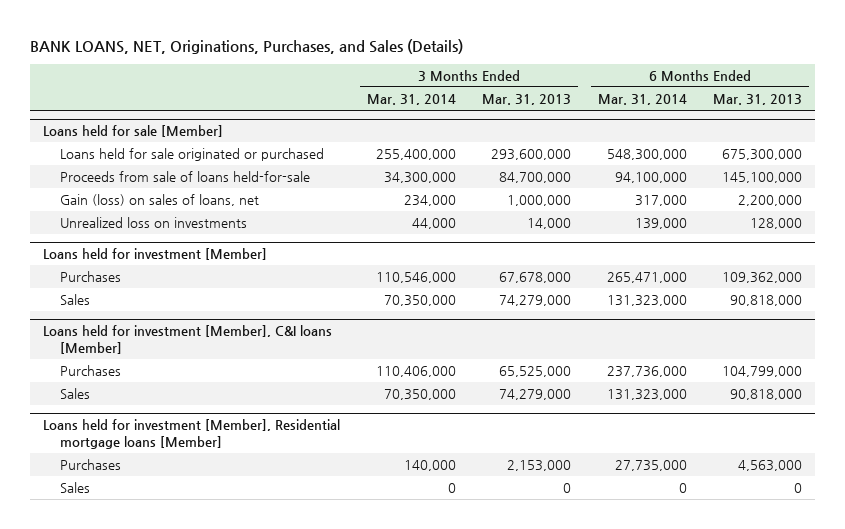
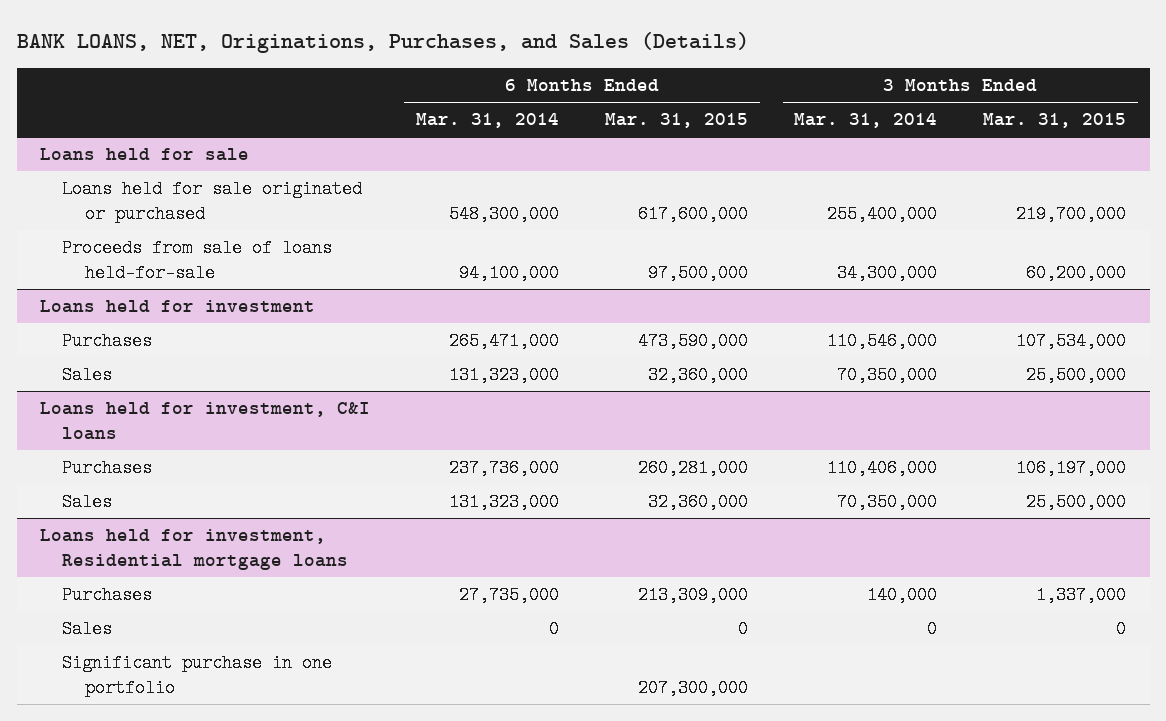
[482,94,572,106] Mar. 31, 2013 -> none
[712,94,802,106] Mar. 31, 2013 -> none
none -> [605,113,749,129] Mar. 31, 2015
none -> [983,113,1127,129] Mar. 31, 2015
[43,125,224,138] Loans held for sale [Member] -> [39,148,249,162] Loans held for sale
[59,194,259,207] Gain (loss) on sales of loans, net -> none
[59,217,247,229] Unrealized loss on investments -> none
[43,248,268,261] Loans held for investment [Member] -> [39,300,315,314] Loans held for investment
[43,325,333,355] Loans held for investment [Member], C&I loans [Member] -> [39,402,370,441] Loans held for investment, C&I loans
[43,419,341,450] Loans held for investment [Member], Residential mortgage loans [Member] -> [39,529,349,571] Loans held for investment, Residential mortgage loans
none -> [62,654,333,698] Significant purchase in one portfolio

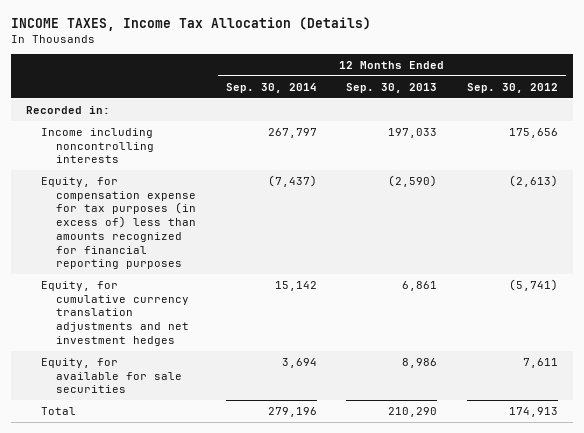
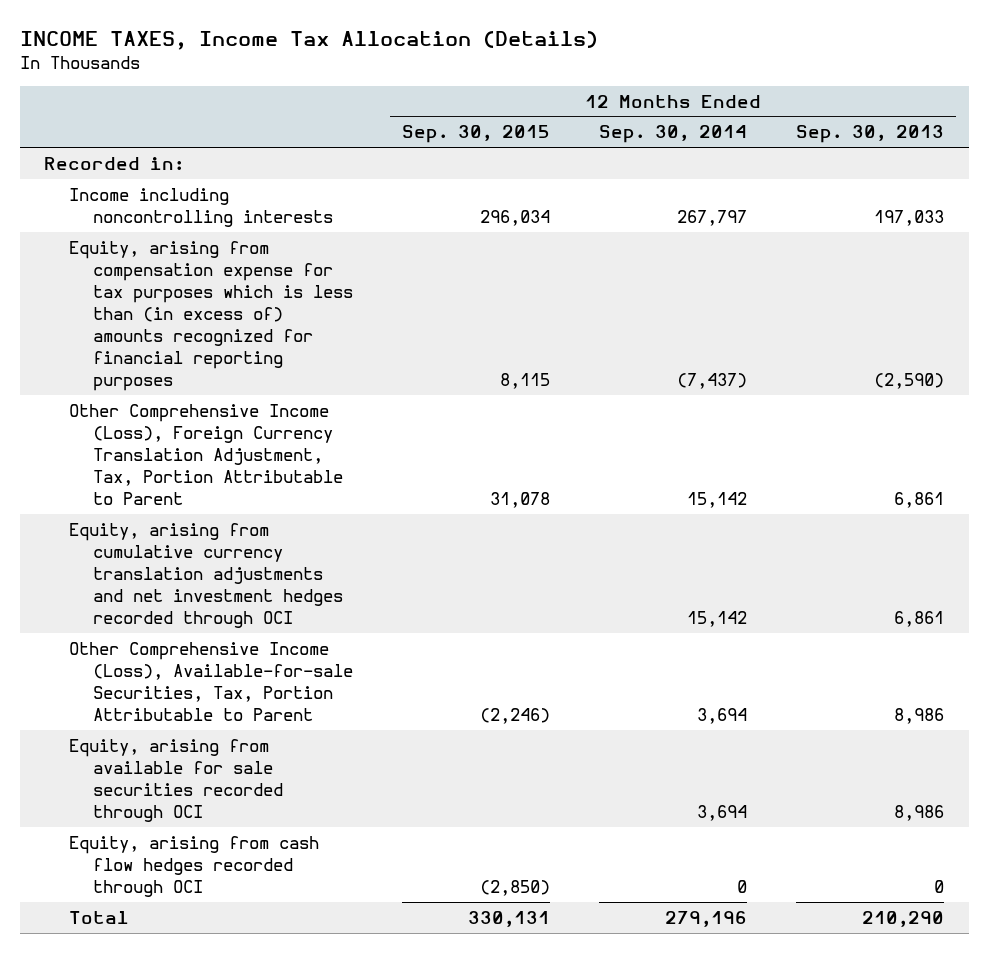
[467,82,559,93] Sep. 30, 2012 -> none
none -> [402,125,551,144] Sep. 30, 2015
[40,176,196,270] Equity, for compensation expense for tax purposes (in excess of) less than amounts recognized for financial reporting purposes -> [68,240,354,391] Equity, arising from compensation expense for tax purposes which is less than (in excess of) amounts recognized for financial reporting purposes
none -> [68,403,344,505] Other Comprehensive Income (Loss), Foreign Currency Translation Adjustment, Tax, Portion Attributable to Parent
[40,280,189,346] Equity, for cumulative currency translation adjustments and net investment hedges -> [68,522,344,628] Equity, arising from cumulative currency translation adjustments and net investment hedges recorded through OCI
none -> [68,641,354,721] Other Comprehensive Income (Loss), Available-for-sale Securities, Tax, Portion Attributable to Parent
[40,357,182,394] Equity, for available for sale securities -> [68,738,284,822] Equity, arising from available for sale securities recorded through OCI
none -> [68,835,319,897] Equity, arising from cash flow hedges recorded through OCI

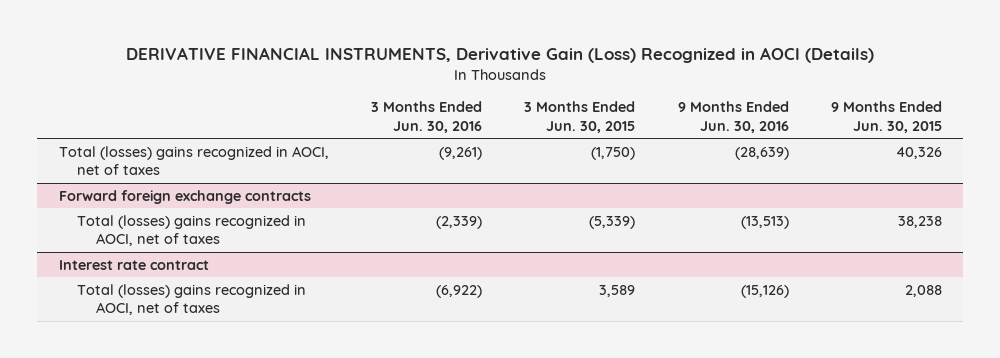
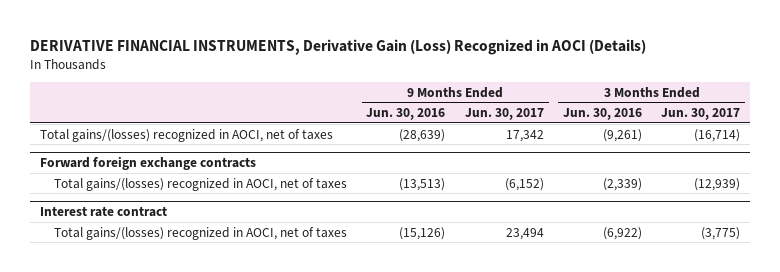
[524,101,636,133] 3 Months Ended Jun. 30, 2015 -> none
[830,101,942,133] 9 Months Ended Jun. 30, 2015 -> none
none -> [464,108,544,121] Jun. 30, 2017
none -> [661,108,741,121] Jun. 30, 2017
[58,145,329,176] Total (losses) gains recognized in AOCI, net of taxes -> [39,128,333,142] Total gains/(losses) recognized in AOCI, net of taxes
[77,214,307,247] Total (losses) gains recognized in AOCI, net of taxes -> [54,177,348,191] Total gains/(losses) recognized in AOCI, net of taxes
[77,283,307,316] Total (losses) gains recognized in AOCI, net of taxes -> [54,226,348,240] Total gains/(losses) recognized in AOCI, net of taxes

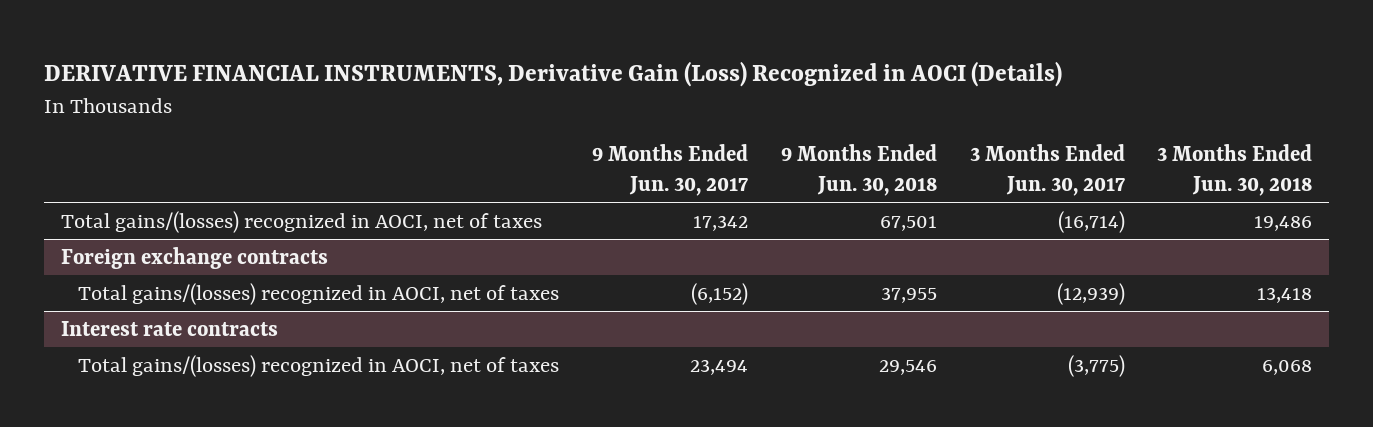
[366,108,446,121] Jun. 30, 2016 -> none
[563,108,643,121] Jun. 30, 2016 -> none
none -> [780,144,937,197] 9 Months Ended Jun. 30, 2018
none -> [1157,144,1313,197] 3 Months Ended Jun. 30, 2018
[39,156,256,171] Forward foreign exchange contracts -> [60,246,328,269] Foreign exchange contracts
[39,206,167,218] Interest rate contract -> [60,320,278,336] Interest rate contracts

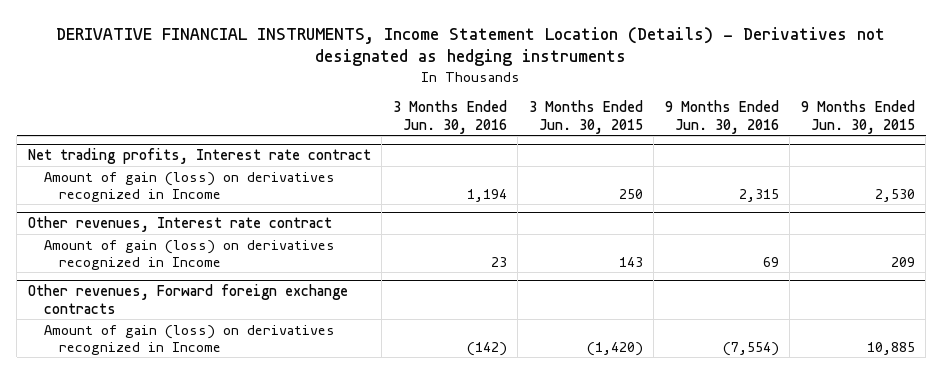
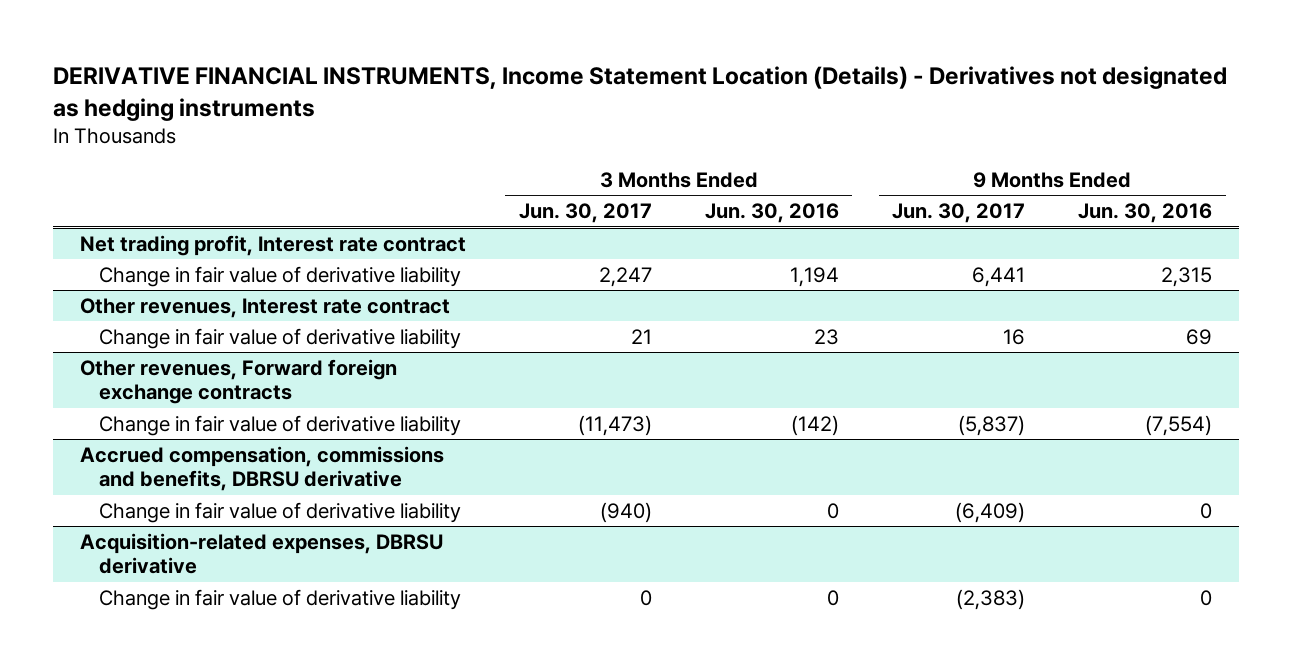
[528,100,643,134] 3 Months Ended Jun. 30, 2015 -> none
[800,100,915,134] 9 Months Ended Jun. 30, 2015 -> none
none -> [518,203,652,224] Jun. 30, 2017
none -> [892,203,1026,224] Jun. 30, 2017
[27,148,371,165] Net trading profits, Interest rate contract -> [79,234,466,256] Net trading profit, Interest rate contract
[43,171,335,202] Amount of gain (loss) on derivatives recognized in Income -> [98,265,461,287] Change in fair value of derivative liability
[43,239,335,270] Amount of gain (loss) on derivatives recognized in Income -> [98,327,461,349] Change in fair value of derivative liability
[43,324,335,355] Amount of gain (loss) on derivatives recognized in Income -> [98,414,461,436] Change in fair value of derivative liability
none -> [79,445,444,492] Accrued compensation, commissions and benefits, DBRSU derivative
none -> [98,501,461,523] Change in fair value of derivative liability
none -> [79,532,443,575] Acquisition-related expenses, DBRSU derivative
none -> [98,588,461,610] Change in fair value of derivative liability

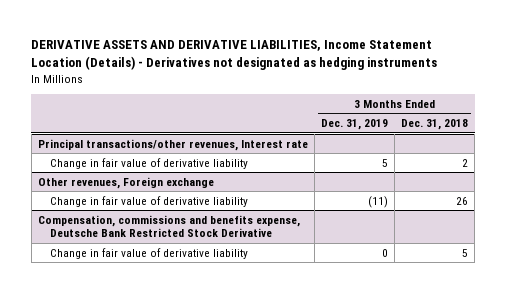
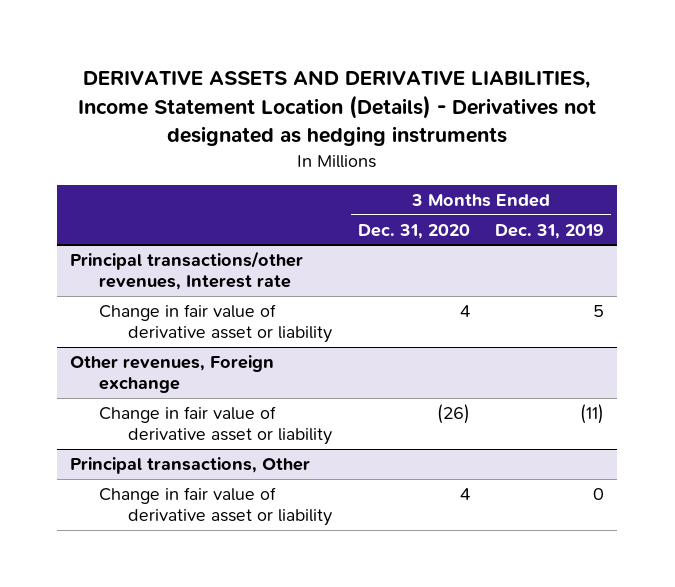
[401,119,469,131] Dec. 31, 2018 -> none
none -> [357,223,470,239] Dec. 31, 2020
[49,157,248,169] Change in fair value of derivative liability -> [98,304,332,344] Change in fair value of derivative asset or liability
[37,214,300,238] Compensation, commissions and benefits expense, Deutsche Bank Restricted Stock Derivative -> none
[49,195,248,207] Change in fair value of derivative liability -> [98,406,332,446] Change in fair value of derivative asset or liability
none -> [70,457,311,475] Principal transactions, Other
[49,247,248,259] Change in fair value of derivative liability -> [98,487,332,527] Change in fair value of derivative asset or liability

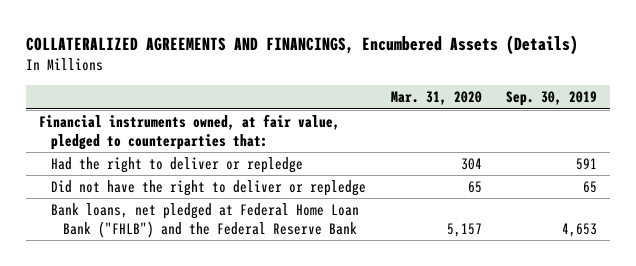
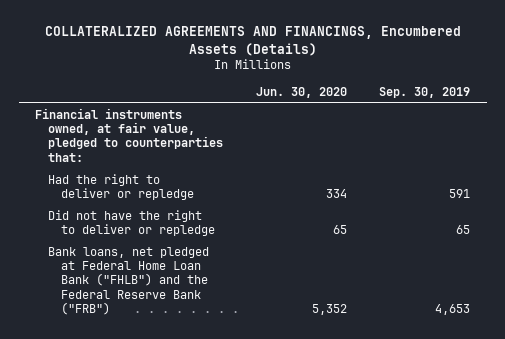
[390,91,482,106] Mar. 31, 2020 -> none
none -> [255,86,347,98] Jun. 30, 2020
[50,202,359,238] Bank loans, net pledged at Federal Home Loan Bank ("FHLB") and the Federal Reserve Bank -> [48,247,210,315] Bank loans, net pledged at Federal Home Loan Bank ("FHLB") and the Federal Reserve Bank ("FRB")

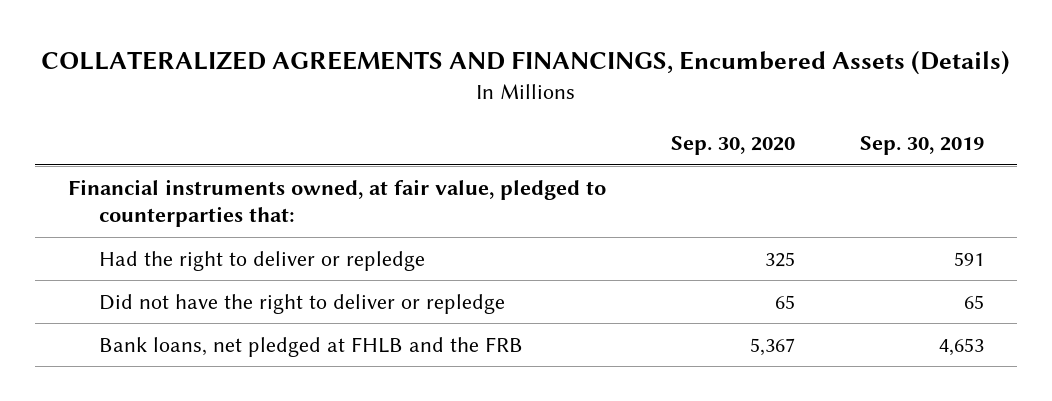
[255,86,347,98] Jun. 30, 2020 -> none
none -> [670,136,795,156] Sep. 30, 2020
[48,247,210,315] Bank loans, net pledged at Federal Home Loan Bank ("FHLB") and the Federal Reserve Bank ("FRB") -> [98,336,523,357] Bank loans, net pledged at FHLB and the FRB

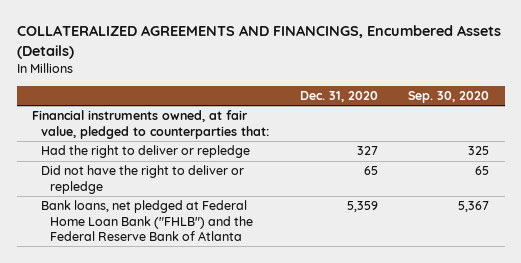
[860,136,985,156] Sep. 30, 2019 -> none
none -> [299,90,378,102] Dec. 31, 2020
[98,336,523,357] Bank loans, net pledged at FHLB and the FRB -> [40,200,253,241] Bank loans, net pledged at Federal Home Loan Bank ("FHLB") and the Federal Reserve Bank of Atlanta

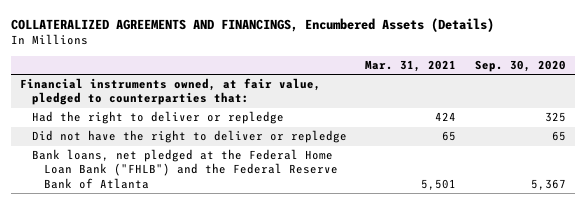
[299,90,378,102] Dec. 31, 2020 -> none
none -> [365,60,457,73] Mar. 31, 2021
[40,200,253,241] Bank loans, net pledged at Federal Home Loan Bank ("FHLB") and the Federal Reserve Bank of Atlanta -> [31,149,338,189] Bank loans, net pledged at the Federal Home Loan Bank ("FHLB") and the Federal Reserve Bank of Atlanta

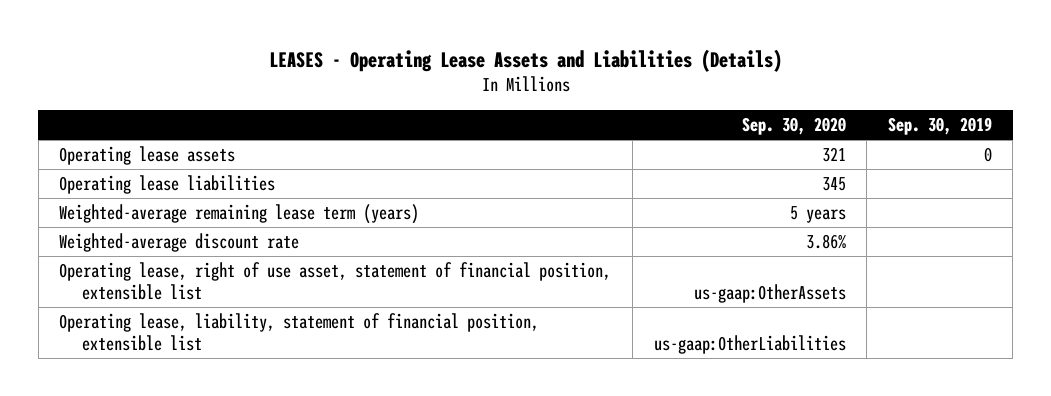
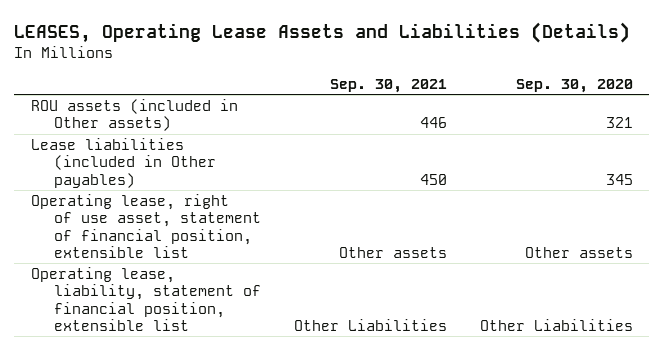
[268,48,782,72] LEASES - Operating Lease Assets and Liabilities (Details) -> [14,21,631,43] LEASES, Operating Lease Assets and Liabilities (Details)
[887,116,992,135] Sep. 30, 2019 -> none
none -> [329,78,447,93] Sep. 30, 2021
[59,204,420,225] Weighted-average remaining lease term (years) -> none
[59,233,300,253] Weighted-average discount rate -> none
[59,146,236,166] Operating lease assets -> [30,98,238,132] ROU assets (included in Other assets)
[59,175,276,195] Operating lease liabilities -> [30,137,217,188] Lease liabilities (included in Other payables)
[693,283,846,303] us-gaap:OtherAssets -> [524,247,633,259] Other assets
[653,334,846,354] us-gaap:OtherLiabilities -> [479,319,633,332] Other Liabilities

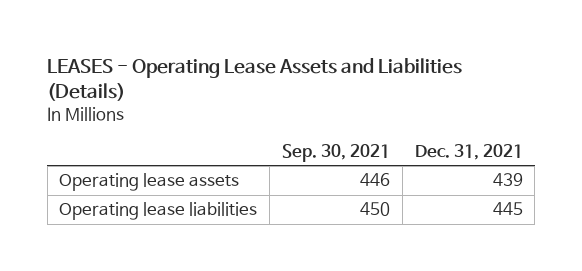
[14,21,631,43] LEASES, Operating Lease Assets and Liabilities (Details) -> [47,57,463,101] LEASES - Operating Lease Assets and Liabilities (Details)
[515,78,633,93] Sep. 30, 2020 -> none
none -> [414,143,523,160] Dec. 31, 2021
[30,193,262,259] Operating lease, right of use asset, statement of financial position, extensible list -> none
[30,266,262,332] Operating lease, liability, statement of financial position, extensible list -> none
[30,98,238,132] ROU assets (included in Other assets) -> [59,173,240,192] Operating lease assets
[30,137,217,188] Lease liabilities (included in Other payables) -> [59,202,258,221] Operating lease liabilities

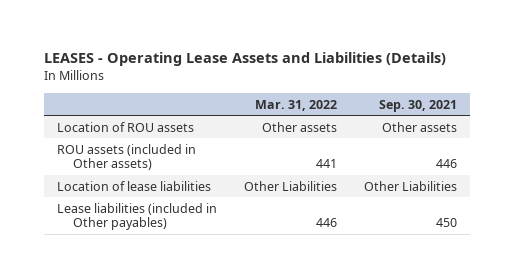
[414,143,523,160] Dec. 31, 2021 -> none
none -> [255,99,338,111] Mar. 31, 2022
none -> [57,121,195,132] Location of ROU assets
[59,173,240,192] Operating lease assets -> [57,143,197,171] ROU assets (included in Other assets)
none -> [57,180,212,191] Location of lease liabilities
[59,202,258,221] Operating lease liabilities -> [57,202,218,231] Lease liabilities (included in Other payables)

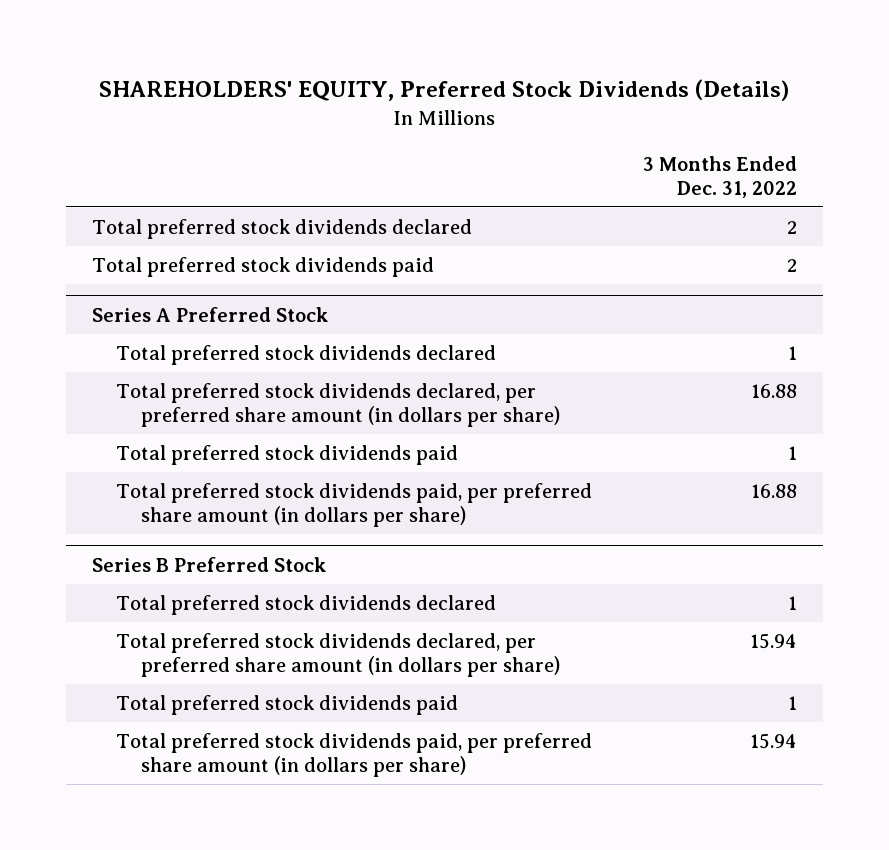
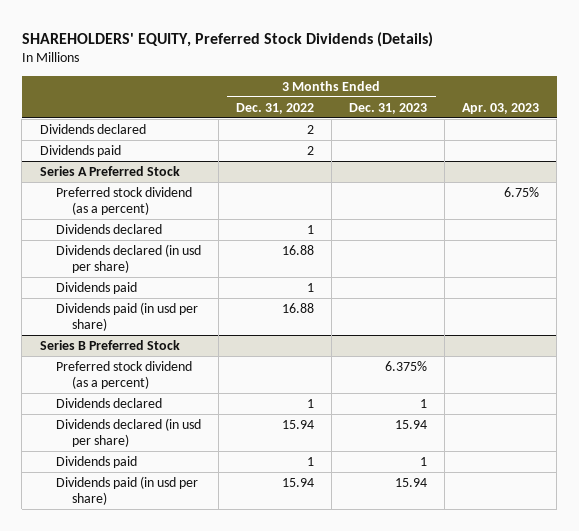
none -> [348,102,427,114] Dec. 31, 2023
none -> [462,102,540,114] Apr. 03, 2023
[91,218,472,239] Total preferred stock dividends declared -> [39,123,146,134] Dividends declared
[91,256,434,277] Total preferred stock dividends paid -> [39,144,121,157] Dividends paid
none -> [55,186,192,216] Preferred stock dividend (as a percent)
[116,344,497,365] Total preferred stock dividends declared -> [55,223,162,234] Dividends declared
[116,382,561,427] Total preferred stock dividends declared, per preferred share amount (in dollars per share) -> [55,243,201,274] Dividends declared (in usd per share)
[116,444,459,465] Total preferred stock dividends paid -> [55,281,137,294] Dividends paid
[116,482,593,527] Total preferred stock dividends paid, per preferred share amount (in dollars per share) -> [55,301,198,332] Dividends paid (in usd per share)
none -> [55,360,192,390] Preferred stock dividend (as a percent)
[116,594,497,615] Total preferred stock dividends declared -> [55,397,162,408] Dividends declared
[116,632,561,677] Total preferred stock dividends declared, per preferred share amount (in dollars per share) -> [55,417,201,448] Dividends declared (in usd per share)
[116,694,459,715] Total preferred stock dividends paid -> [55,455,137,468] Dividends paid
[116,732,593,777] Total preferred stock dividends paid, per preferred share amount (in dollars per share) -> [55,475,198,506] Dividends paid (in usd per share)

